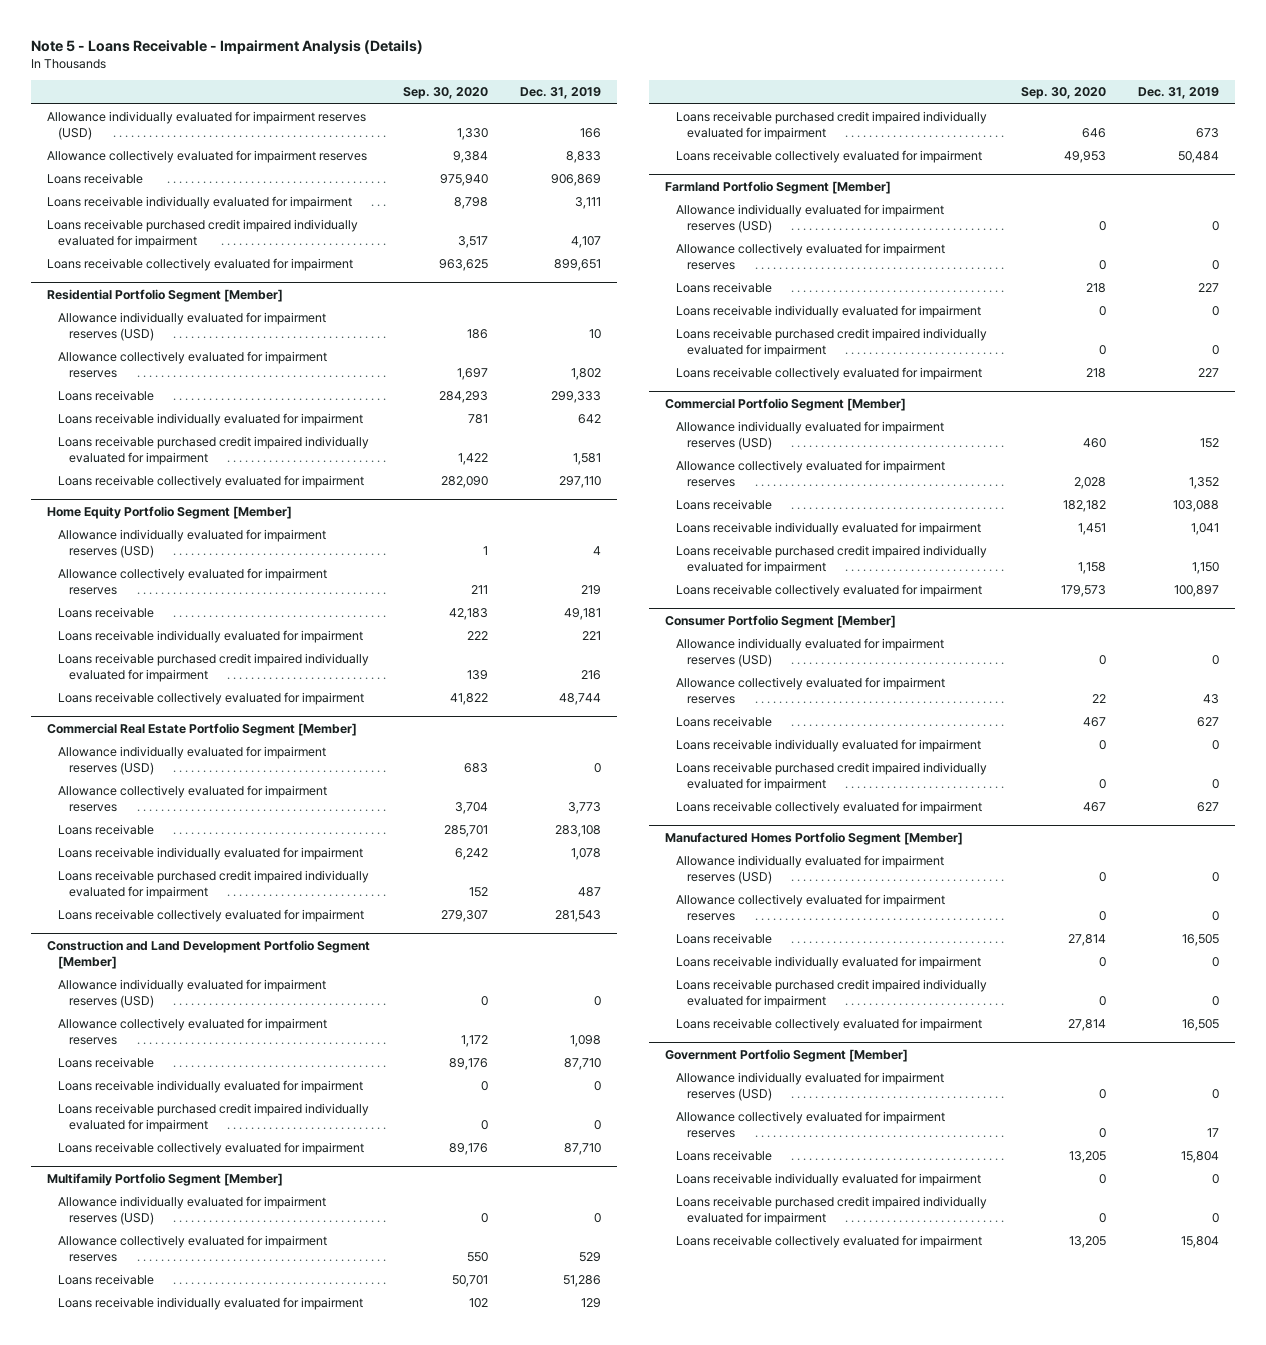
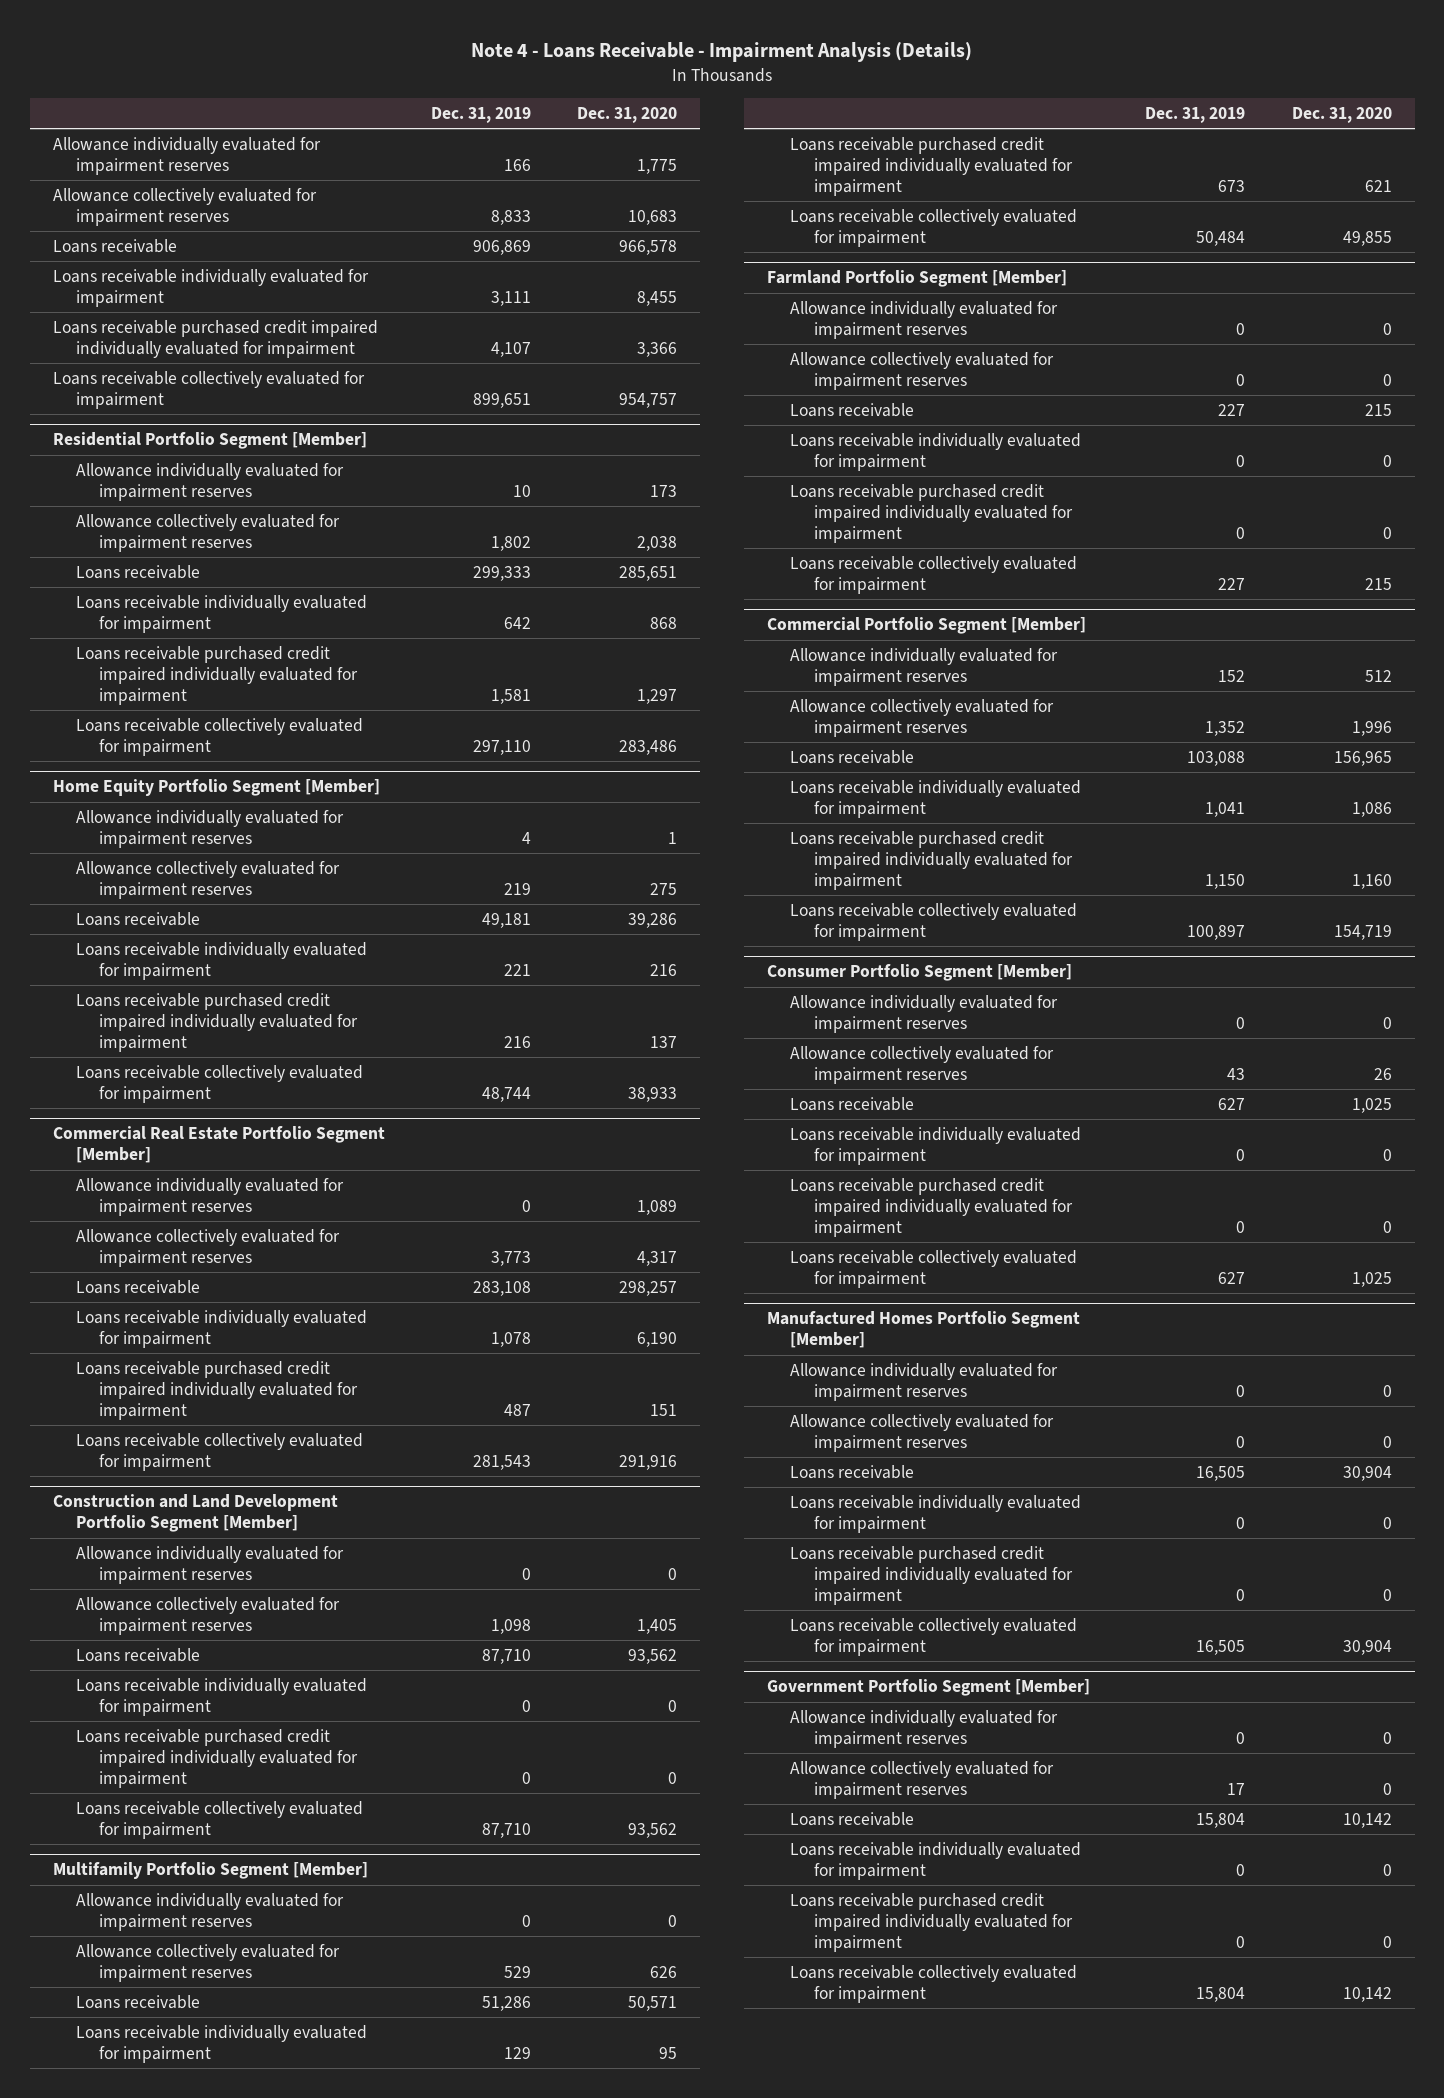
[31,39,424,54] Note 5 - Loans Receivable - Impairment Analysis (Details) -> [471,41,973,62] Note 4 - Loans Receivable - Impairment Analysis (Details)
[402,87,488,100] Sep. 30, 2020 -> none
none -> [577,107,678,124] Dec. 31, 2020
[47,111,367,140] Allowance individually evaluated for impairment reserves (USD) -> [52,137,321,175] Allowance individually evaluated for impairment reserves
[58,312,327,341] Allowance individually evaluated for impairment reserves (USD) -> [75,463,344,501] Allowance individually evaluated for impairment reserves
[58,529,327,558] Allowance individually evaluated for impairment reserves (USD) -> [75,810,344,848] Allowance individually evaluated for impairment reserves
[58,746,327,775] Allowance individually evaluated for impairment reserves (USD) -> [75,1178,344,1216] Allowance individually evaluated for impairment reserves
[58,979,327,1008] Allowance individually evaluated for impairment reserves (USD) -> [75,1546,344,1584] Allowance individually evaluated for impairment reserves
[58,1196,327,1225] Allowance individually evaluated for impairment reserves (USD) -> [75,1893,344,1931] Allowance individually evaluated for impairment reserves
[675,204,944,233] Allowance individually evaluated for impairment reserves (USD) -> [790,301,1059,339] Allowance individually evaluated for impairment reserves
[675,421,944,450] Allowance individually evaluated for impairment reserves (USD) -> [790,648,1059,686] Allowance individually evaluated for impairment reserves
[675,638,944,667] Allowance individually evaluated for impairment reserves (USD) -> [790,995,1059,1033] Allowance individually evaluated for impairment reserves
[675,855,944,884] Allowance individually evaluated for impairment reserves (USD) -> [790,1363,1059,1401] Allowance individually evaluated for impairment reserves
[675,1072,944,1101] Allowance individually evaluated for impairment reserves (USD) -> [790,1710,1059,1748] Allowance individually evaluated for impairment reserves

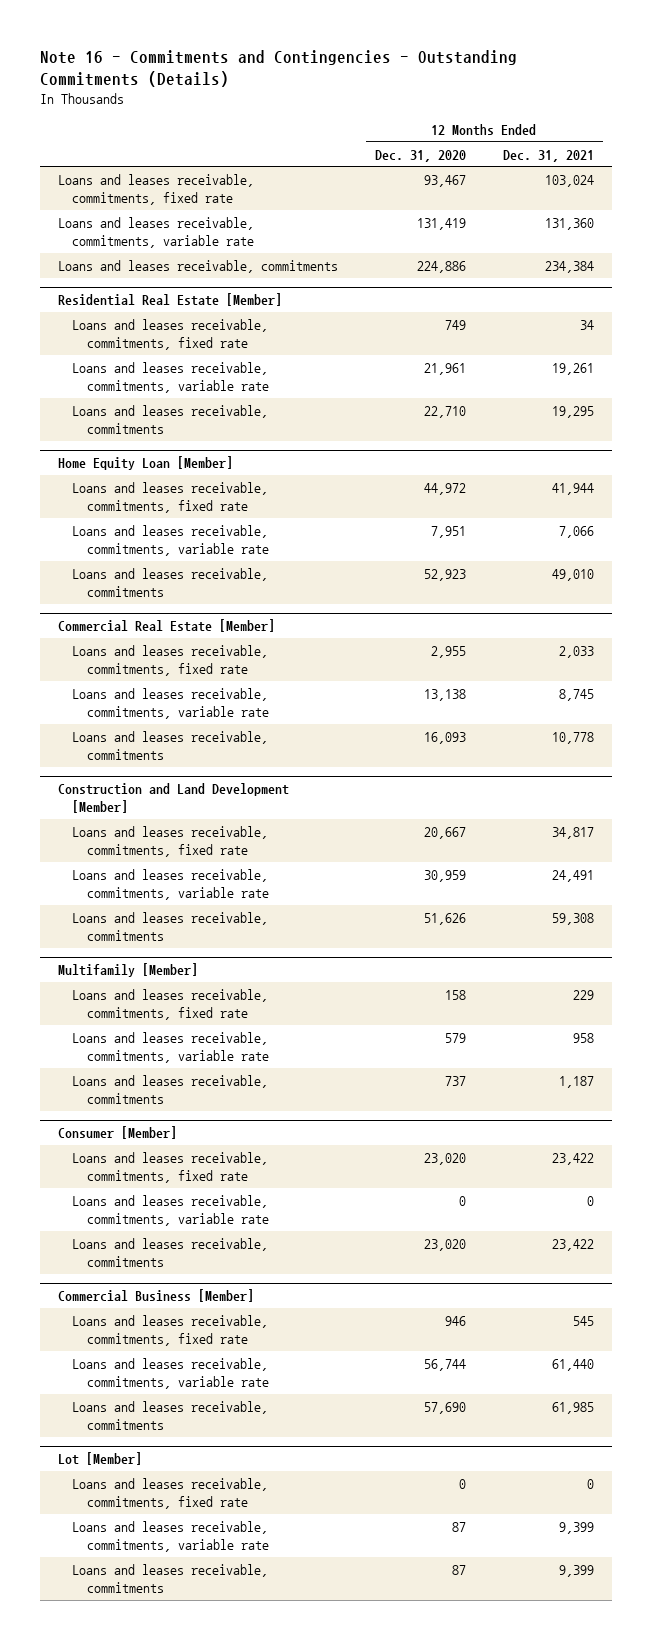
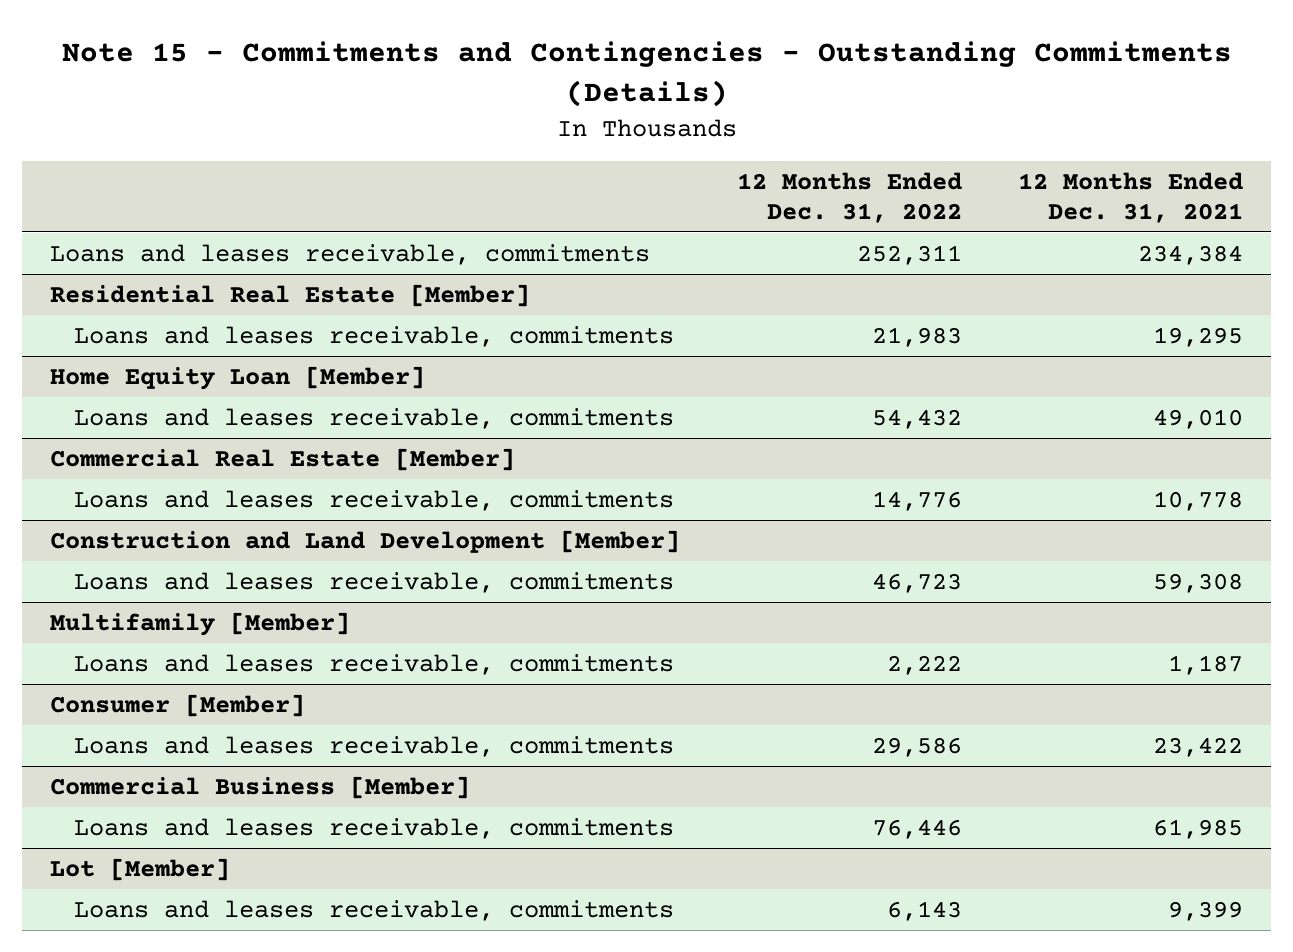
[39,49,517,87] Note 16 - Commitments and Contingencies - Outstanding Commitments (Details) -> [61,41,1232,108] Note 15 - Commitments and Contingencies - Outstanding Commitments (Details)
[375,149,467,162] Dec. 31, 2020 -> none
none -> [736,172,962,223] 12 Months Ended Dec. 31, 2022
[58,173,255,205] Loans and leases receivable, commitments, fixed rate -> none
[58,216,255,248] Loans and leases receivable, commitments, variable rate -> none
[72,318,269,350] Loans and leases receivable, commitments, fixed rate -> none
[72,361,269,393] Loans and leases receivable, commitments, variable rate -> none
[72,481,269,513] Loans and leases receivable, commitments, fixed rate -> none
[72,524,269,556] Loans and leases receivable, commitments, variable rate -> none
[72,644,269,676] Loans and leases receivable, commitments, fixed rate -> none
[72,687,269,719] Loans and leases receivable, commitments, variable rate -> none
[72,825,269,857] Loans and leases receivable, commitments, fixed rate -> none
[72,868,269,900] Loans and leases receivable, commitments, variable rate -> none
[72,988,269,1020] Loans and leases receivable, commitments, fixed rate -> none
[72,1031,269,1063] Loans and leases receivable, commitments, variable rate -> none
[72,1151,269,1183] Loans and leases receivable, commitments, fixed rate -> none
[72,1194,269,1226] Loans and leases receivable, commitments, variable rate -> none
[72,1314,269,1346] Loans and leases receivable, commitments, fixed rate -> none
[72,1357,269,1389] Loans and leases receivable, commitments, variable rate -> none
[72,1477,269,1509] Loans and leases receivable, commitments, fixed rate -> none
[72,1520,269,1552] Loans and leases receivable, commitments, variable rate -> none

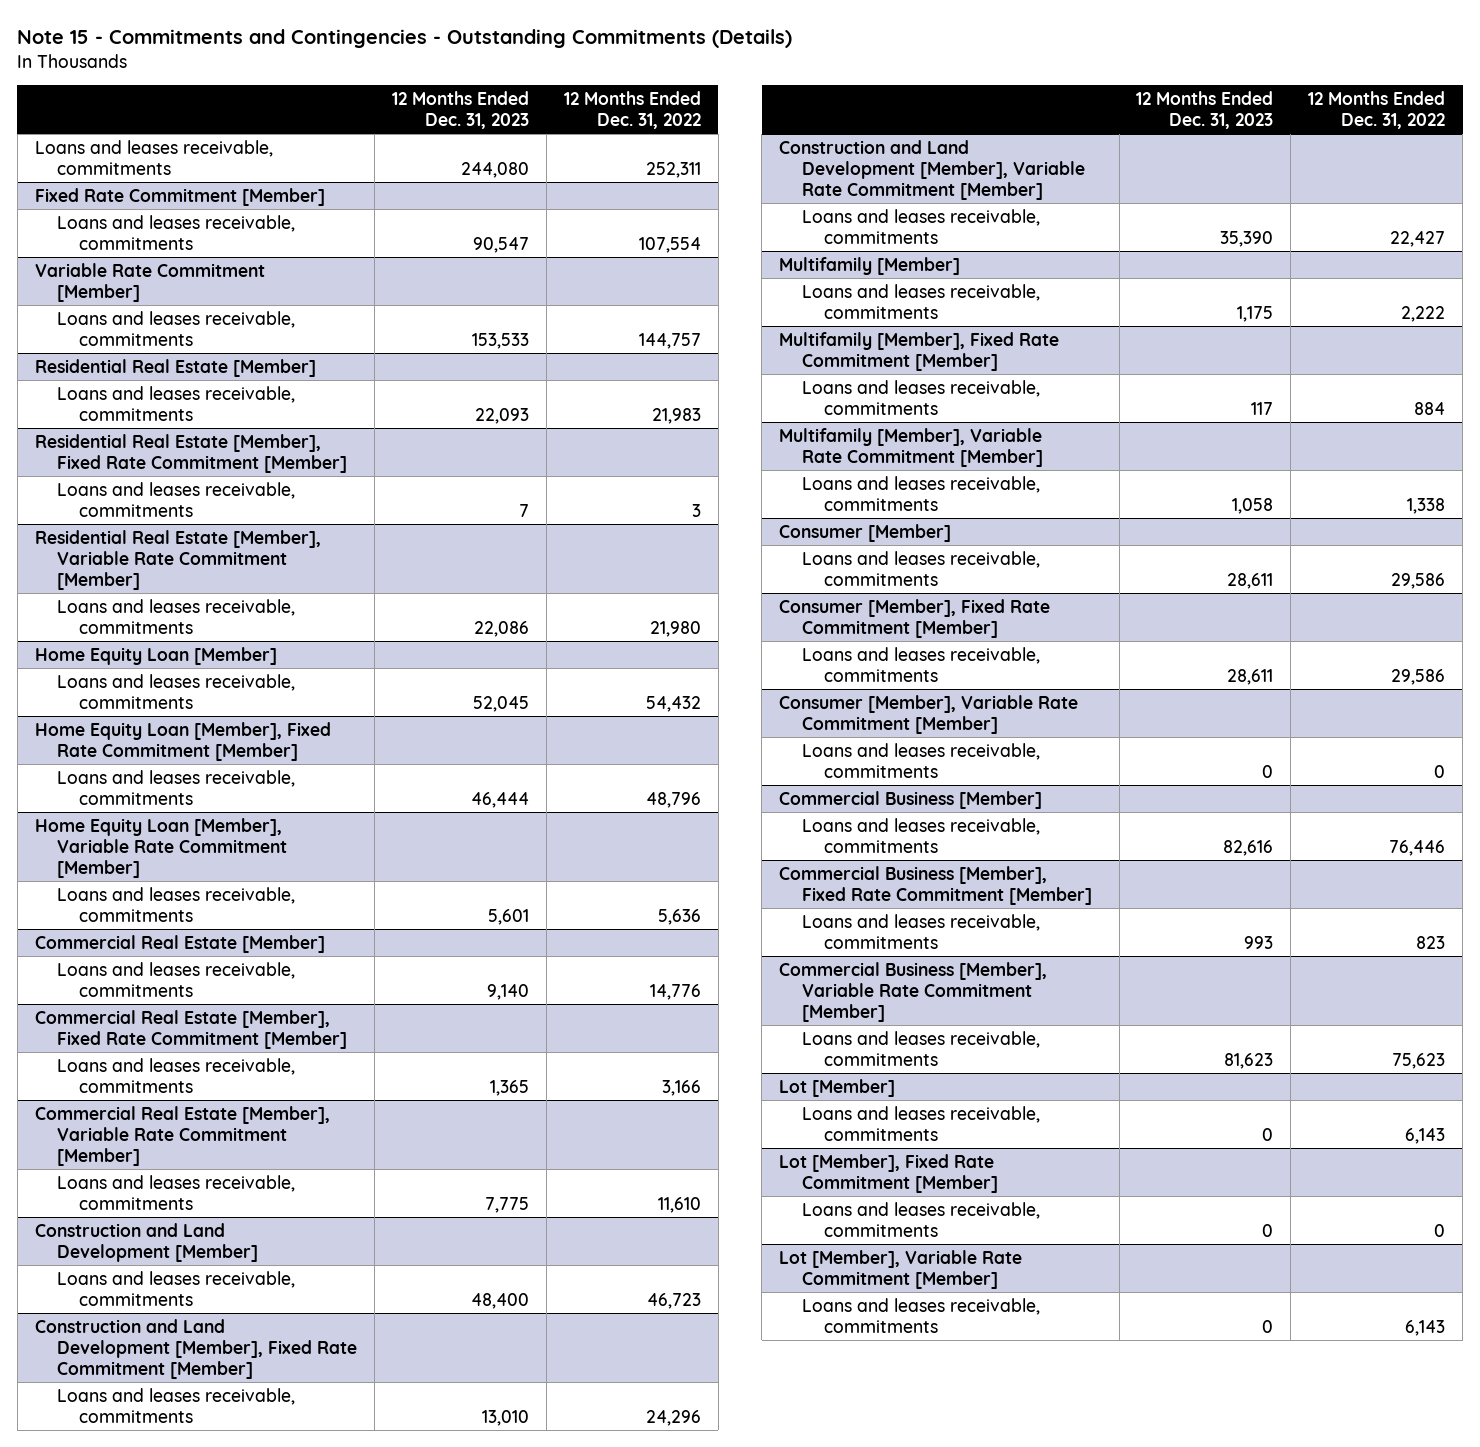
[1018,172,1244,223] 12 Months Ended Dec. 31, 2021 -> none
none -> [391,91,529,130] 12 Months Ended Dec. 31, 2023
none -> [34,187,325,206] Fixed Rate Commitment [Member]
none -> [56,214,295,250] Loans and leases receivable, commitments
none -> [34,262,265,302] Variable Rate Commitment [Member]
none -> [56,310,295,346] Loans and leases receivable, commitments
none -> [34,433,347,473] Residential Real Estate [Member], Fixed Rate Commitment [Member]
none -> [56,481,295,517] Loans and leases receivable, commitments
none -> [34,529,321,590] Residential Real Estate [Member], Variable Rate Commitment [Member]
none -> [56,598,295,634] Loans and leases receivable, commitments
none -> [34,721,331,761] Home Equity Loan [Member], Fixed Rate Commitment [Member]
none -> [56,769,295,805] Loans and leases receivable, commitments
none -> [34,817,287,878] Home Equity Loan [Member], Variable Rate Commitment [Member]
none -> [56,886,295,922] Loans and leases receivable, commitments
none -> [34,1009,347,1049] Commercial Real Estate [Member], Fixed Rate Commitment [Member]
none -> [56,1057,295,1093] Loans and leases receivable, commitments
none -> [34,1105,330,1166] Commercial Real Estate [Member], Variable Rate Commitment [Member]
none -> [56,1174,295,1210] Loans and leases receivable, commitments
none -> [34,1318,357,1379] Construction and Land Development [Member], Fixed Rate Commitment [Member]
none -> [56,1387,295,1423] Loans and leases receivable, commitments
none -> [779,139,1085,200] Construction and Land Development [Member], Variable Rate Commitment [Member]
none -> [801,208,1040,244] Loans and leases receivable, commitments
none -> [779,331,1060,371] Multifamily [Member], Fixed Rate Commitment [Member]
none -> [801,379,1040,415] Loans and leases receivable, commitments
none -> [779,427,1043,467] Multifamily [Member], Variable Rate Commitment [Member]
none -> [801,475,1040,511] Loans and leases receivable, commitments
none -> [779,598,1051,638] Consumer [Member], Fixed Rate Commitment [Member]
none -> [801,646,1040,682] Loans and leases receivable, commitments
none -> [779,694,1079,734] Consumer [Member], Variable Rate Commitment [Member]
none -> [801,742,1040,778] Loans and leases receivable, commitments
none -> [779,865,1092,905] Commercial Business [Member], Fixed Rate Commitment [Member]
none -> [801,913,1040,949] Loans and leases receivable, commitments
none -> [779,961,1048,1022] Commercial Business [Member], Variable Rate Commitment [Member]
none -> [801,1030,1040,1066] Loans and leases receivable, commitments
none -> [779,1153,998,1193] Lot [Member], Fixed Rate Commitment [Member]
none -> [801,1201,1040,1237] Loans and leases receivable, commitments
none -> [779,1249,1023,1289] Lot [Member], Variable Rate Commitment [Member]
none -> [801,1297,1040,1333] Loans and leases receivable, commitments

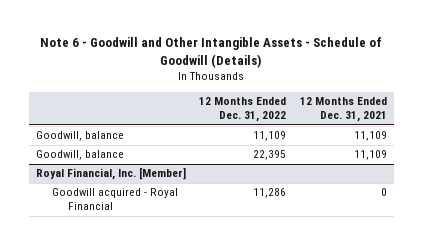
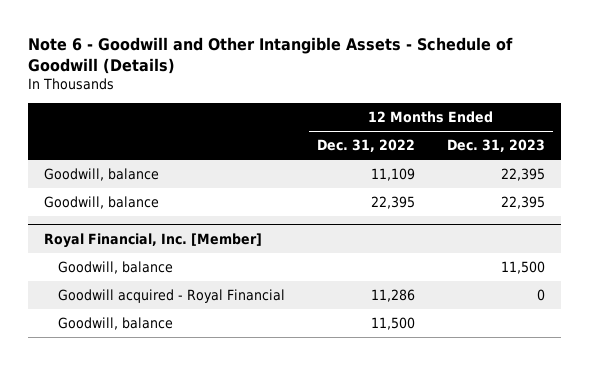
[299,97,387,123] 12 Months Ended Dec. 31, 2021 -> none
none -> [446,139,545,153] Dec. 31, 2023
none -> [57,261,173,275] Goodwill, balance
none -> [57,317,173,331] Goodwill, balance

